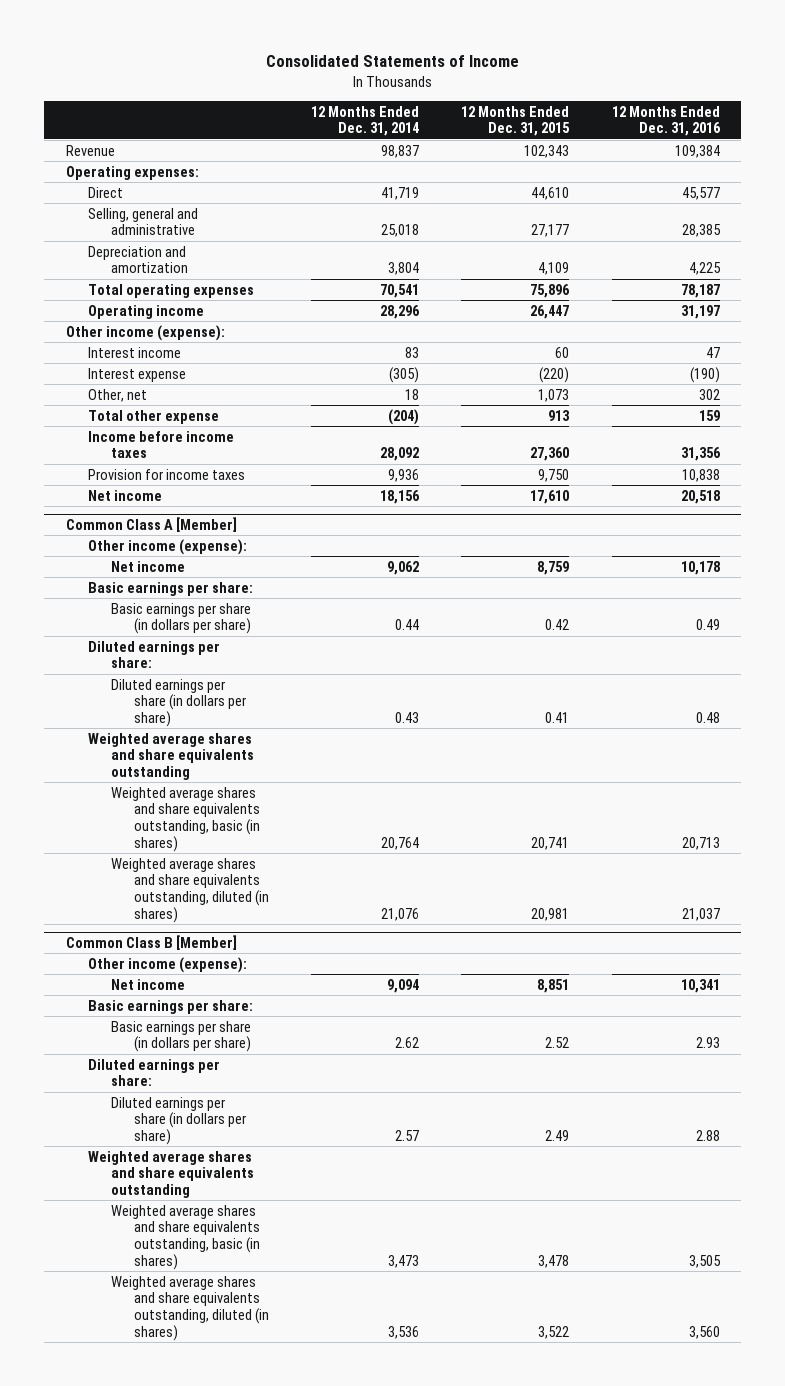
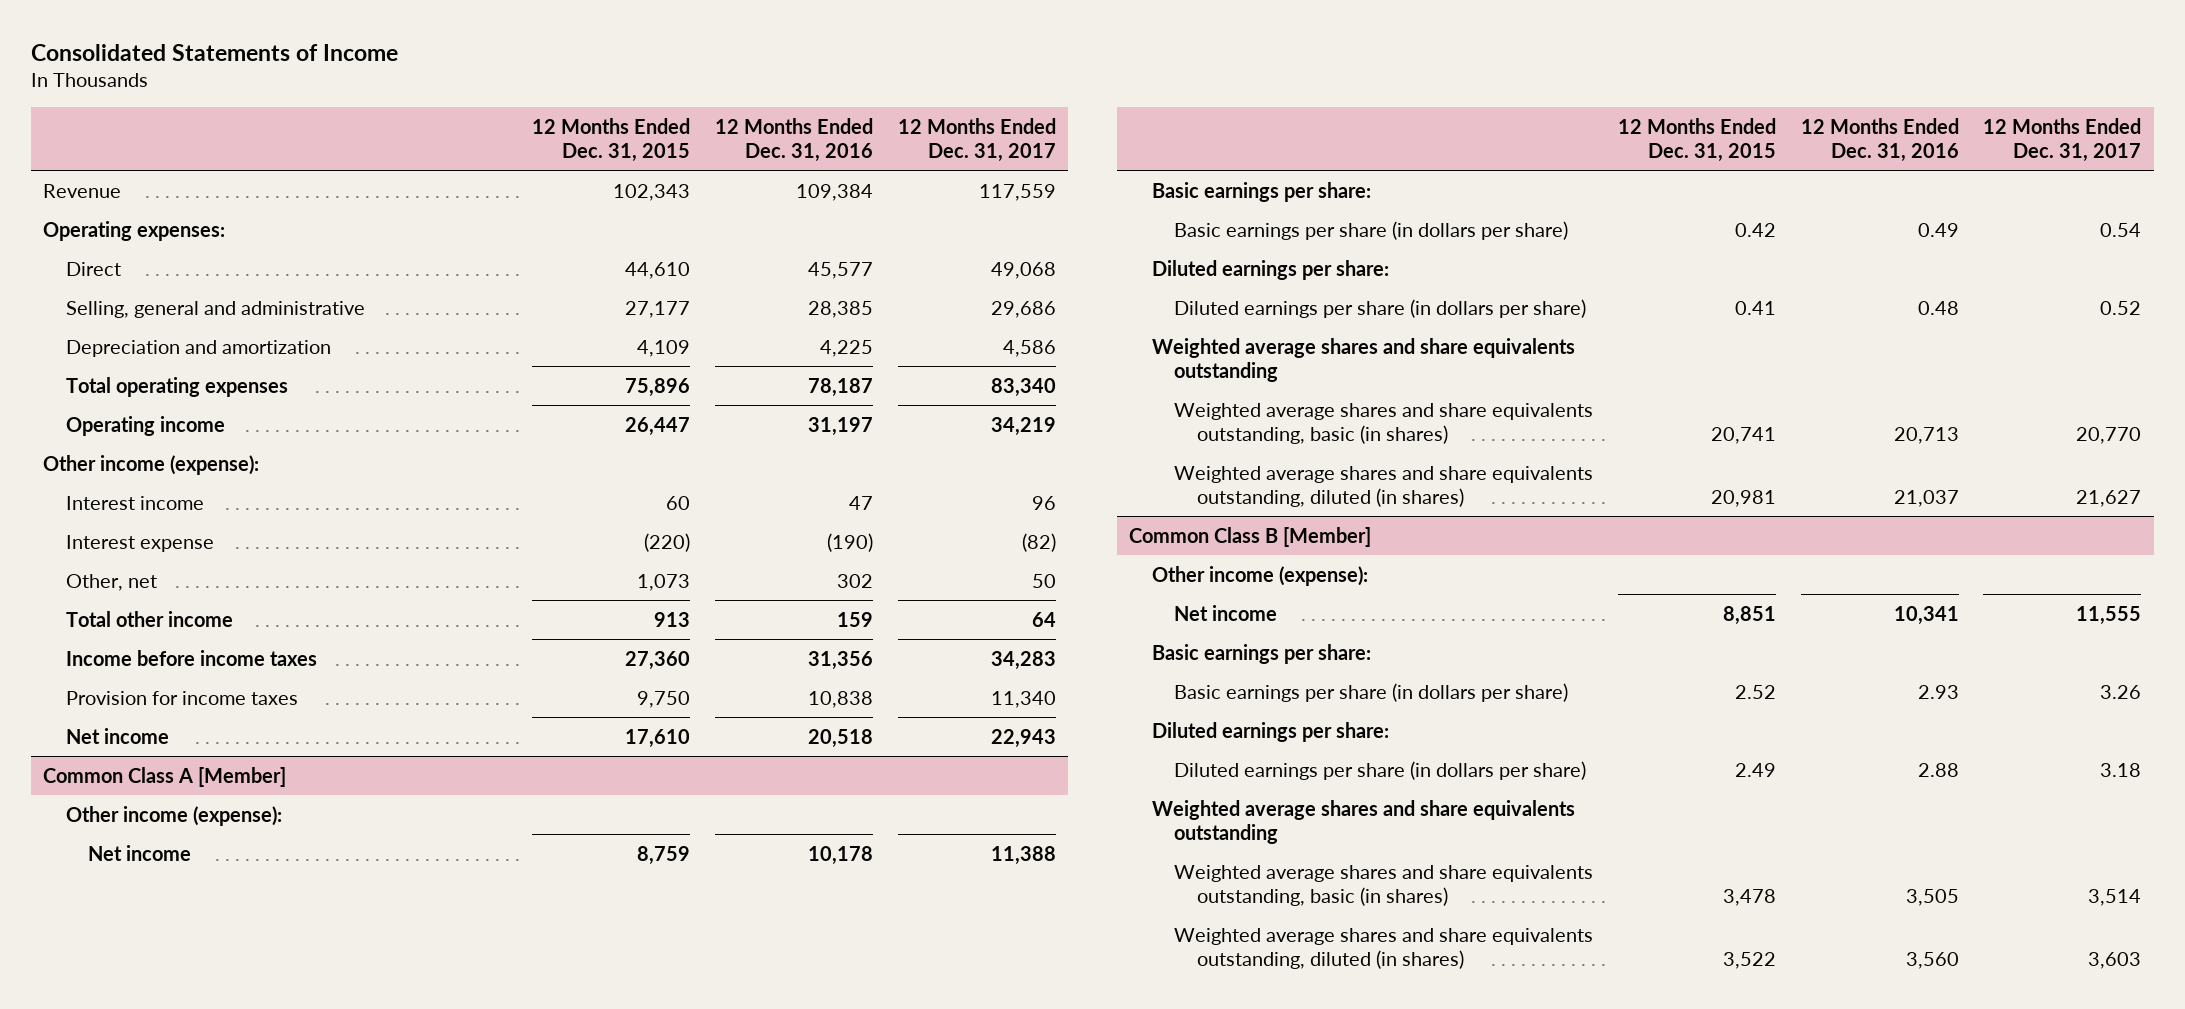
[311,105,420,137] 12 Months Ended Dec. 31, 2014 -> none
none -> [897,117,1056,162] 12 Months Ended Dec. 31, 2017
[88,409,220,424] Total other expense -> [65,610,233,627] Total other income

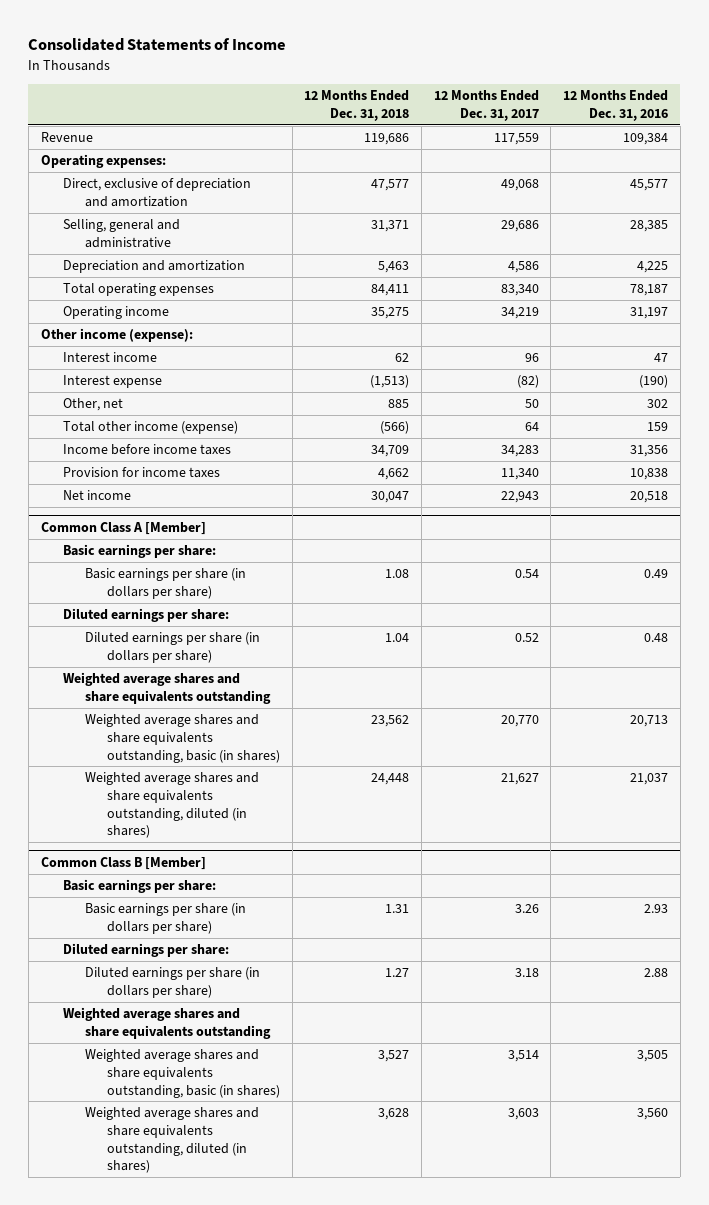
[532,117,691,162] 12 Months Ended Dec. 31, 2015 -> none
none -> [304,90,410,121] 12 Months Ended Dec. 31, 2018
[65,261,121,276] Direct -> [62,178,251,207] Direct, exclusive of depreciation and amortization
[65,610,233,627] Total other income -> [62,421,238,435] Total other income (expense)
[65,805,282,826] Other income (expense): -> none
[88,844,192,861] Net income -> none
[1151,565,1368,586] Other income (expense): -> none
[1174,604,1278,621] Net income -> none

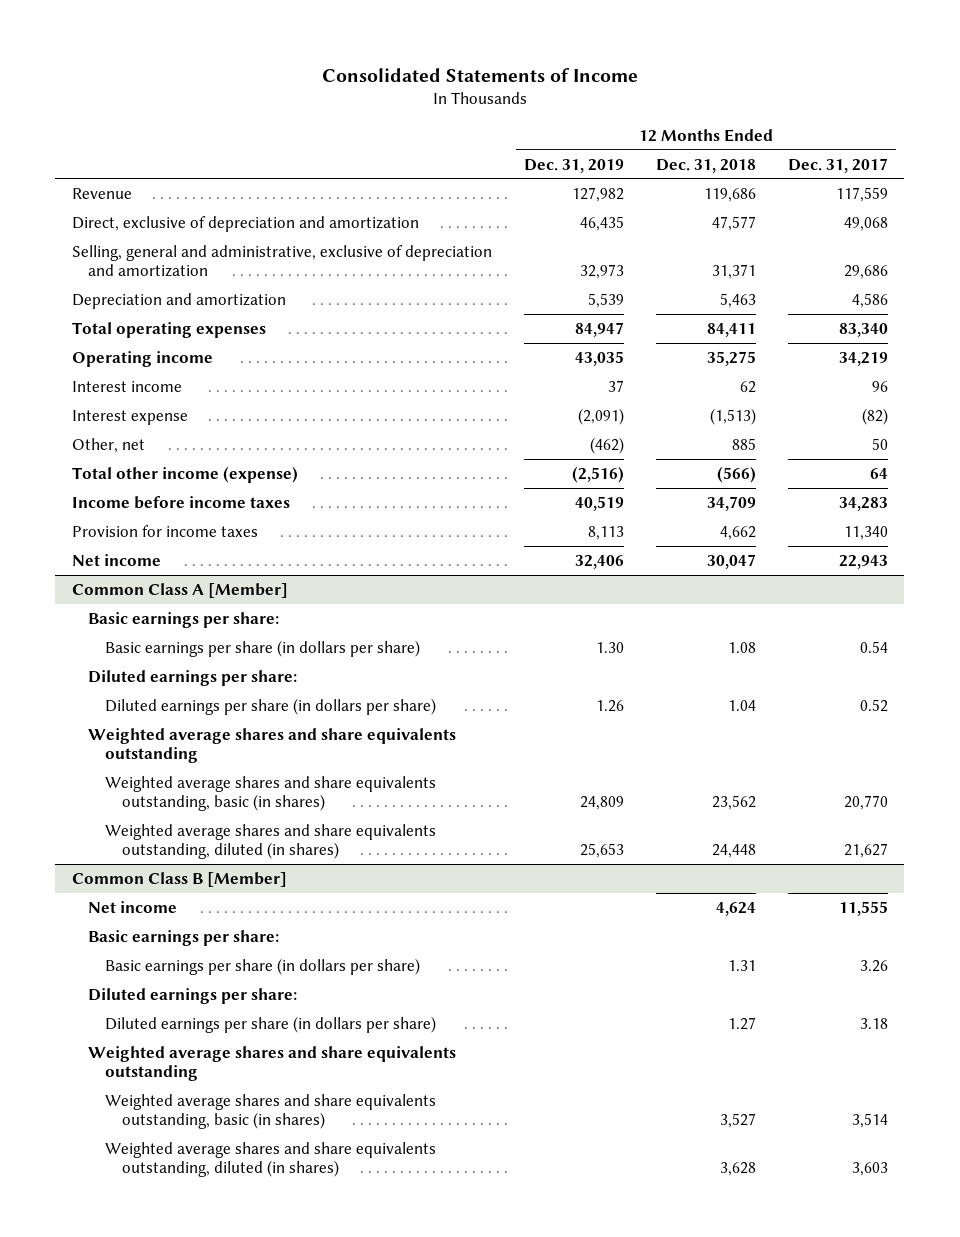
[562,90,668,121] 12 Months Ended Dec. 31, 2016 -> none
none -> [523,158,624,173] Dec. 31, 2019
[40,154,166,169] Operating expenses: -> none
[62,219,180,248] Selling, general and administrative -> [71,244,492,278] Selling, general and administrative, exclusive of depreciation and amortization
[40,328,193,343] Other income (expense): -> none
none -> [88,900,178,913] Net income

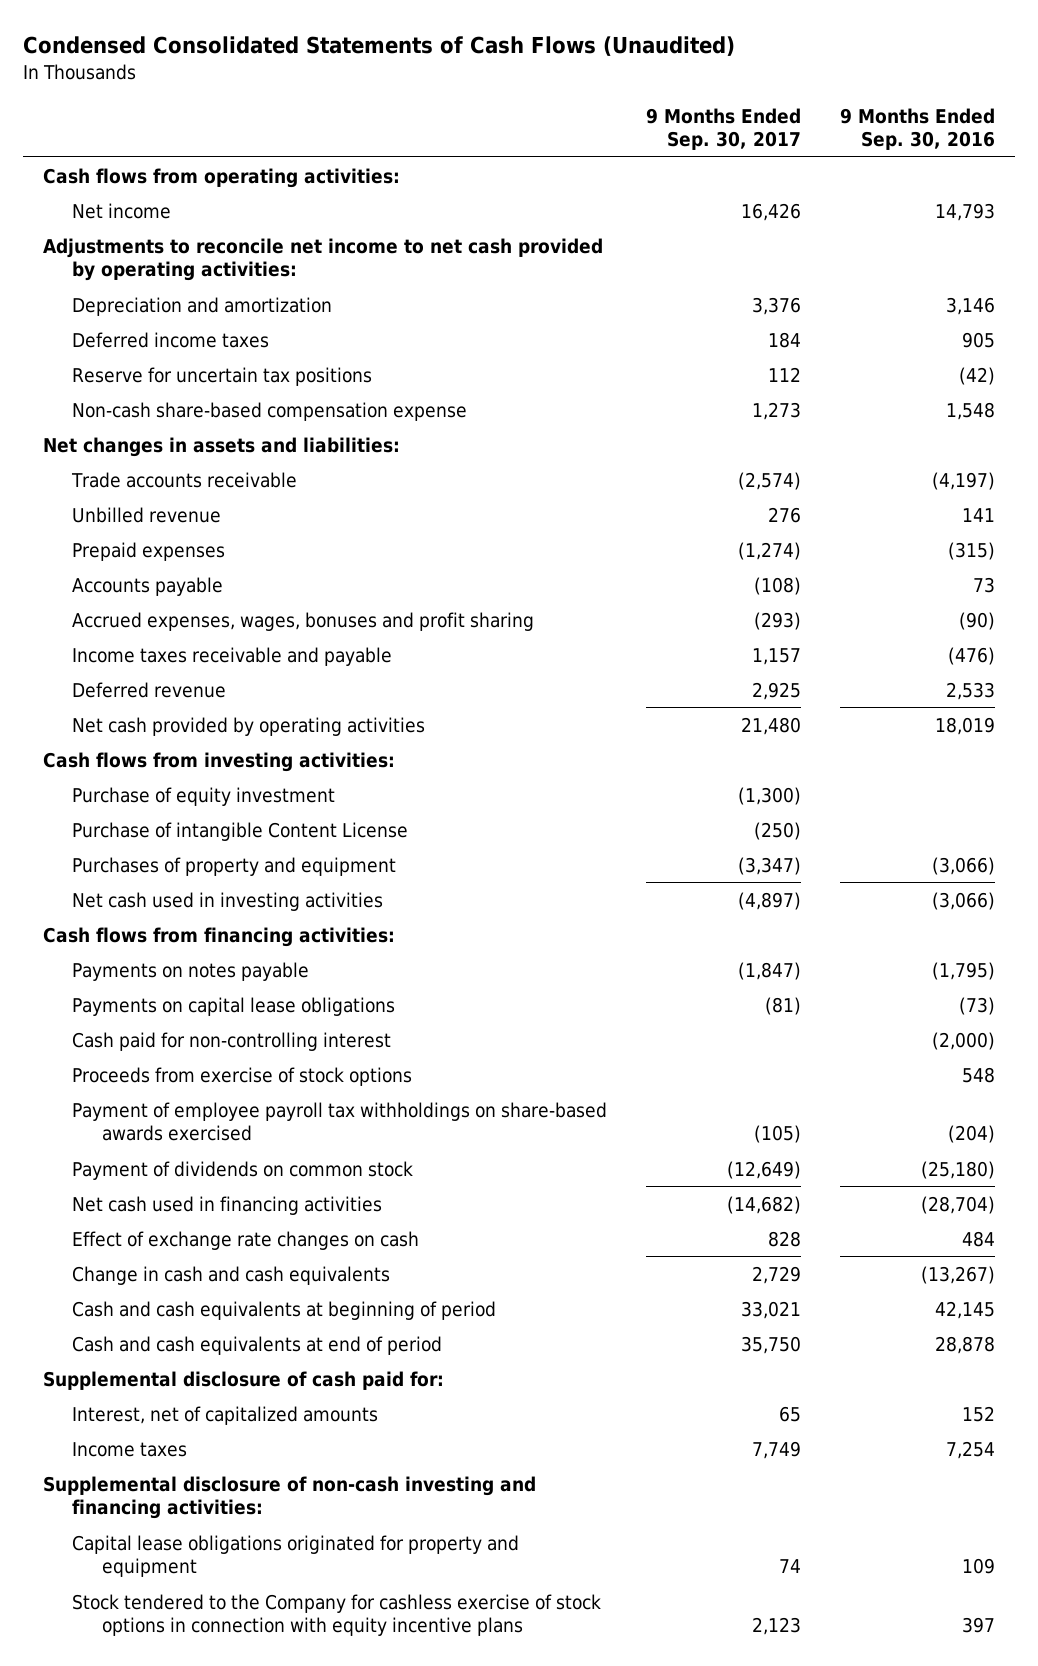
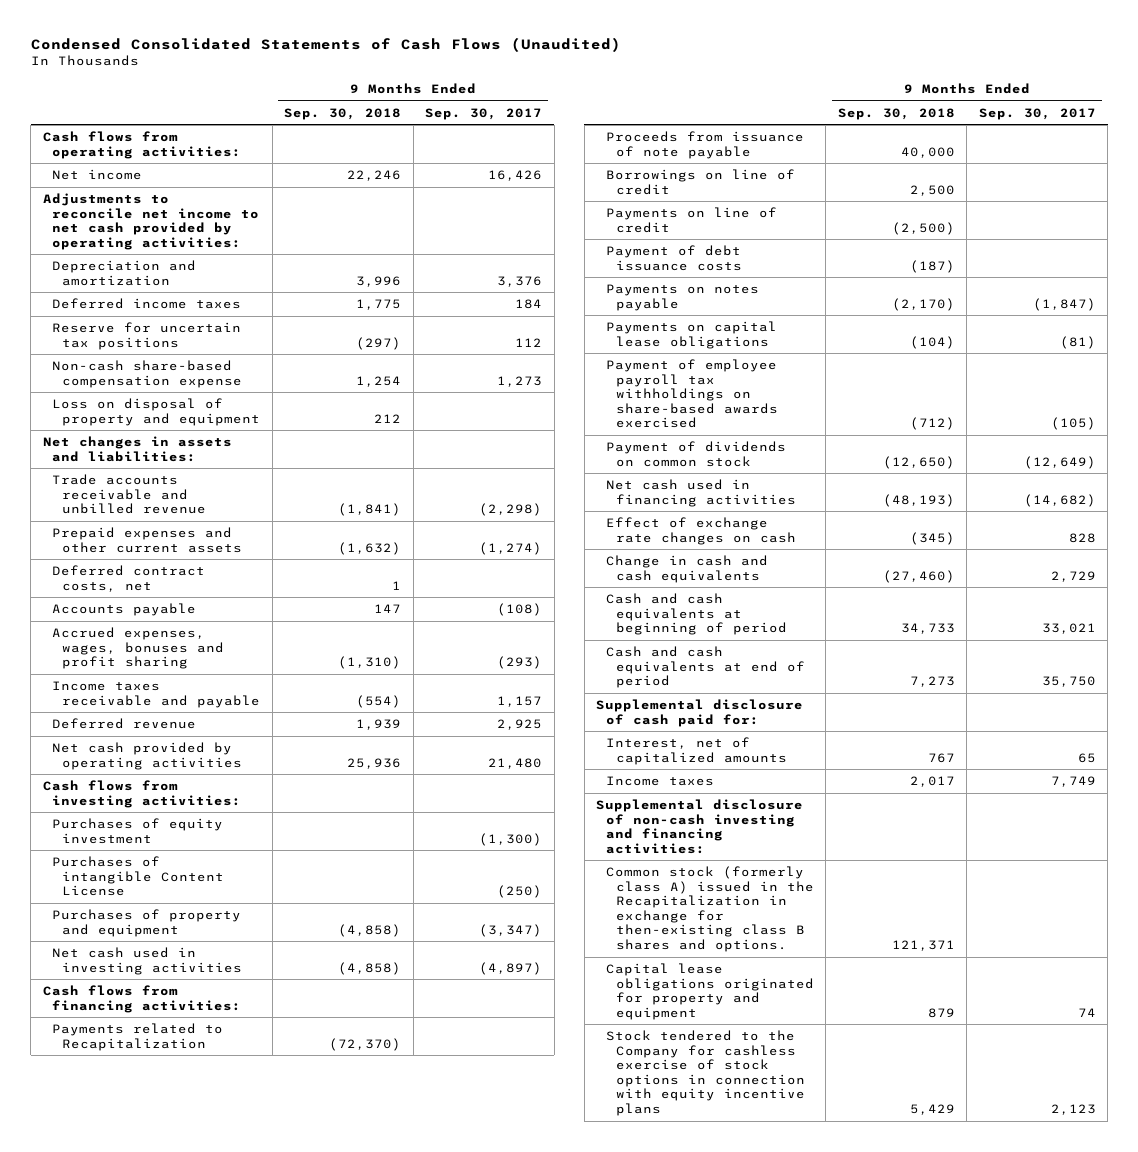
[840,107,996,151] 9 Months Ended Sep. 30, 2016 -> none
none -> [284,107,402,120] Sep. 30, 2018
none -> [52,397,261,426] Loss on disposal of property and equipment
[72,506,222,523] Unbilled revenue -> none
[71,471,298,488] Trade accounts receivable -> [52,473,207,515] Trade accounts receivable and unbilled revenue
[738,471,802,490] (2,574) -> [479,503,543,517] (2,298)
[72,541,226,561] Prepaid expenses -> [52,526,243,553] Prepaid expenses and other current assets
none -> [52,564,206,592] Deferred contract costs, net
[72,786,336,806] Purchase of equity investment -> [52,817,224,844] Purchases of equity investment
[72,821,409,841] Purchase of intangible Content License -> [52,855,225,897] Purchases of intangible Content License
none -> [52,1022,224,1051] Payments related to Recapitalization
none -> [606,130,805,159] Proceeds from issuance of note payable
none -> [606,168,796,195] Borrowings on line of credit
none -> [606,206,778,233] Payments on line of credit
none -> [606,244,742,271] Payment of debt issuance costs
[72,1031,392,1051] Cash paid for non-controlling interest -> none
[72,1066,413,1086] Proceeds from exercise of stock options -> none
none -> [606,865,814,952] Common stock (formerly class A) issued in the Recapitalization in exchange for then-existing class B shares and options.

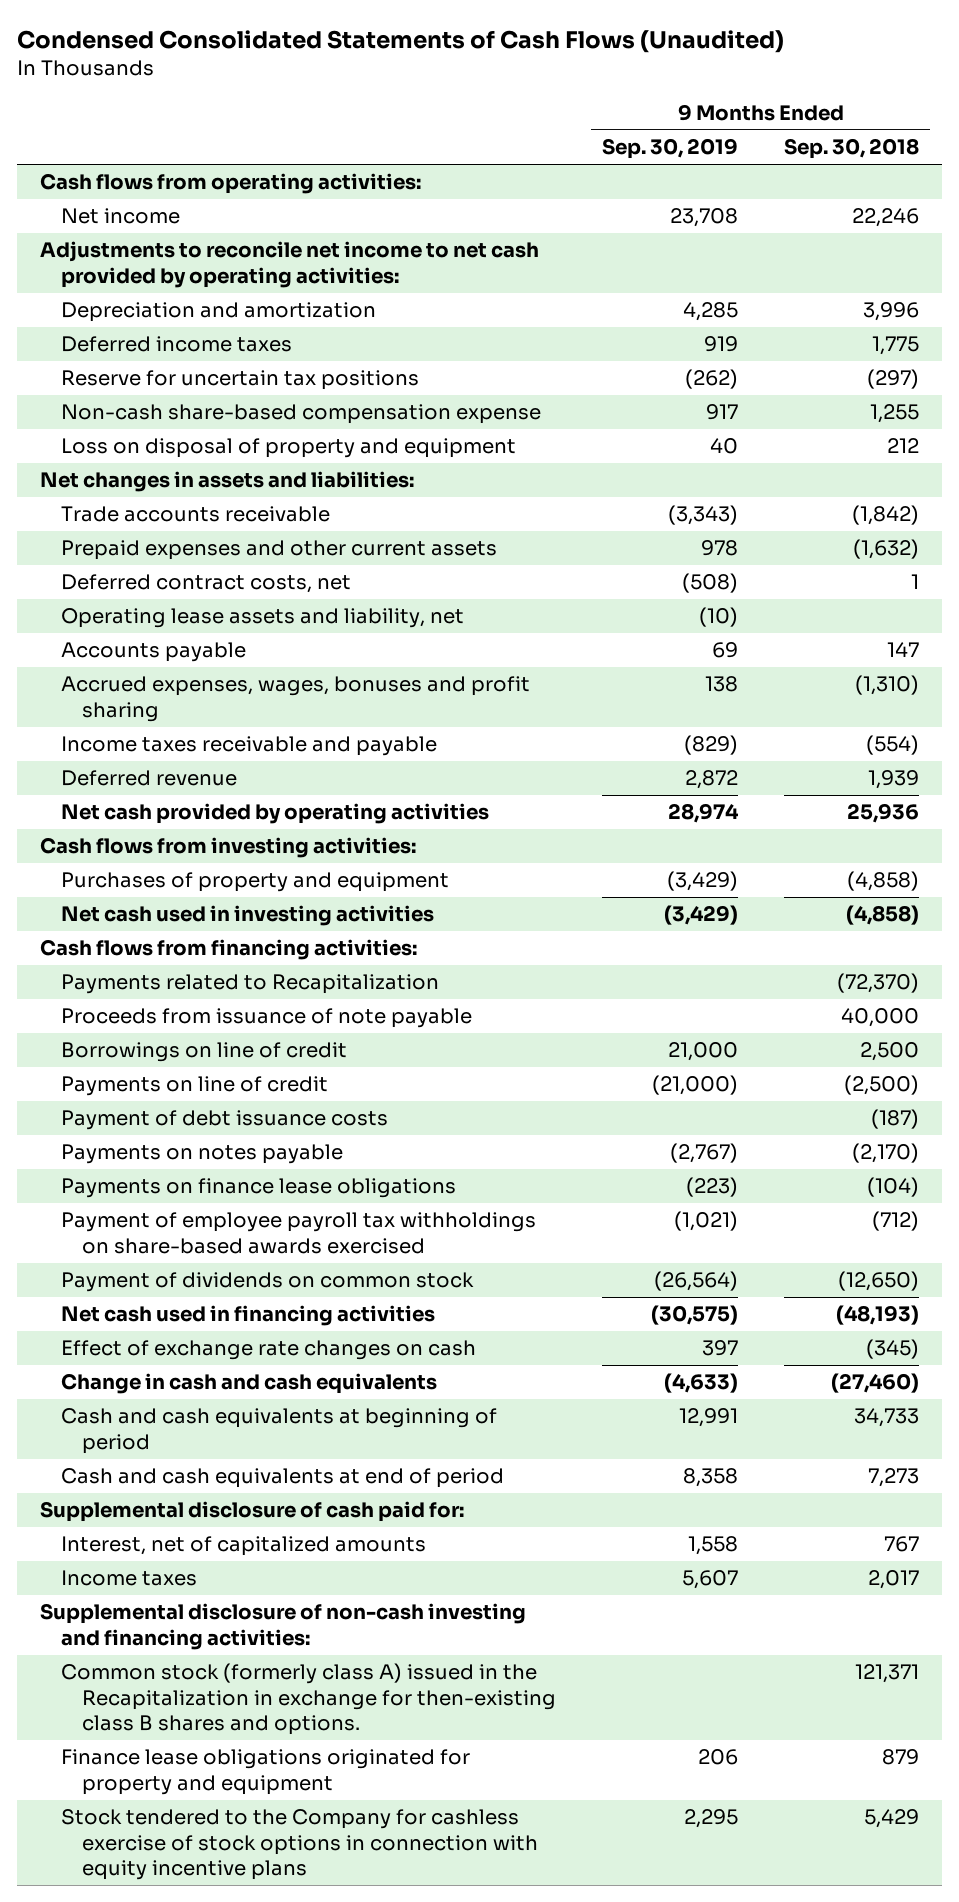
[425,107,543,120] Sep. 30, 2017 -> none
none -> [602,138,739,160] Sep. 30, 2019
[356,375,402,387] 1,254 -> [869,404,919,424] 1,255
[52,473,207,515] Trade accounts receivable and unbilled revenue -> [61,506,331,523] Trade accounts receivable
[338,503,402,517] (1,841) -> [851,505,919,526] (1,842)
none -> [61,608,465,629] Operating lease assets and liability, net
[52,817,224,844] Purchases of equity investment -> none
[52,855,225,897] Purchases of intangible Content License -> none
[606,320,778,349] Payments on capital lease obligations -> [61,1178,457,1199] Payments on finance lease obligations
[606,962,814,1020] Capital lease obligations originated for property and equipment -> [61,1749,471,1795] Finance lease obligations originated for property and equipment

